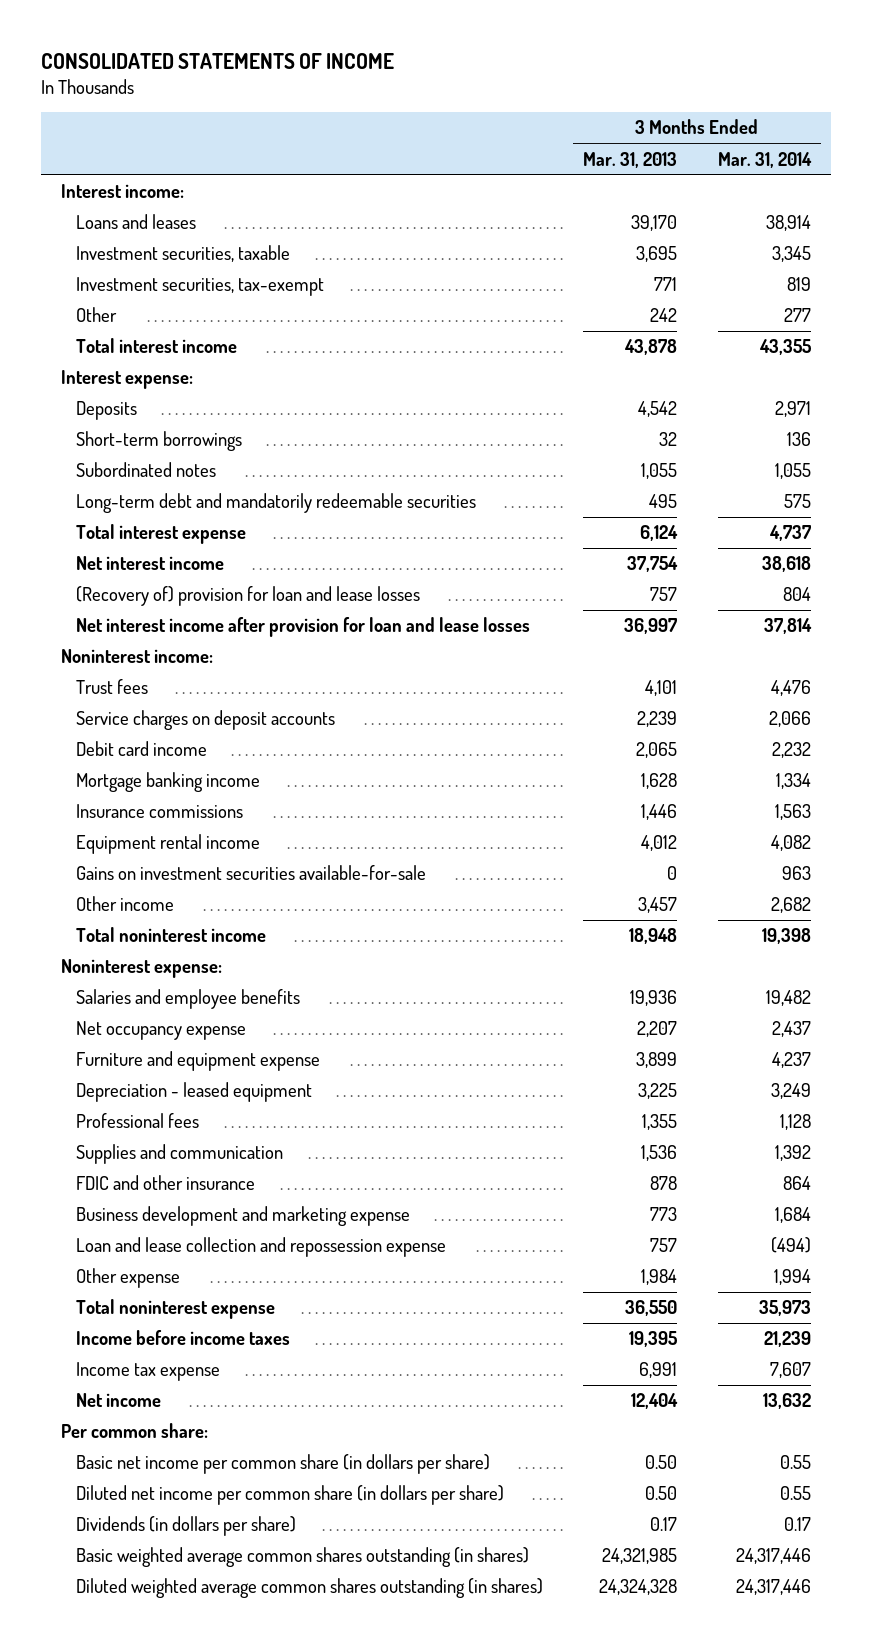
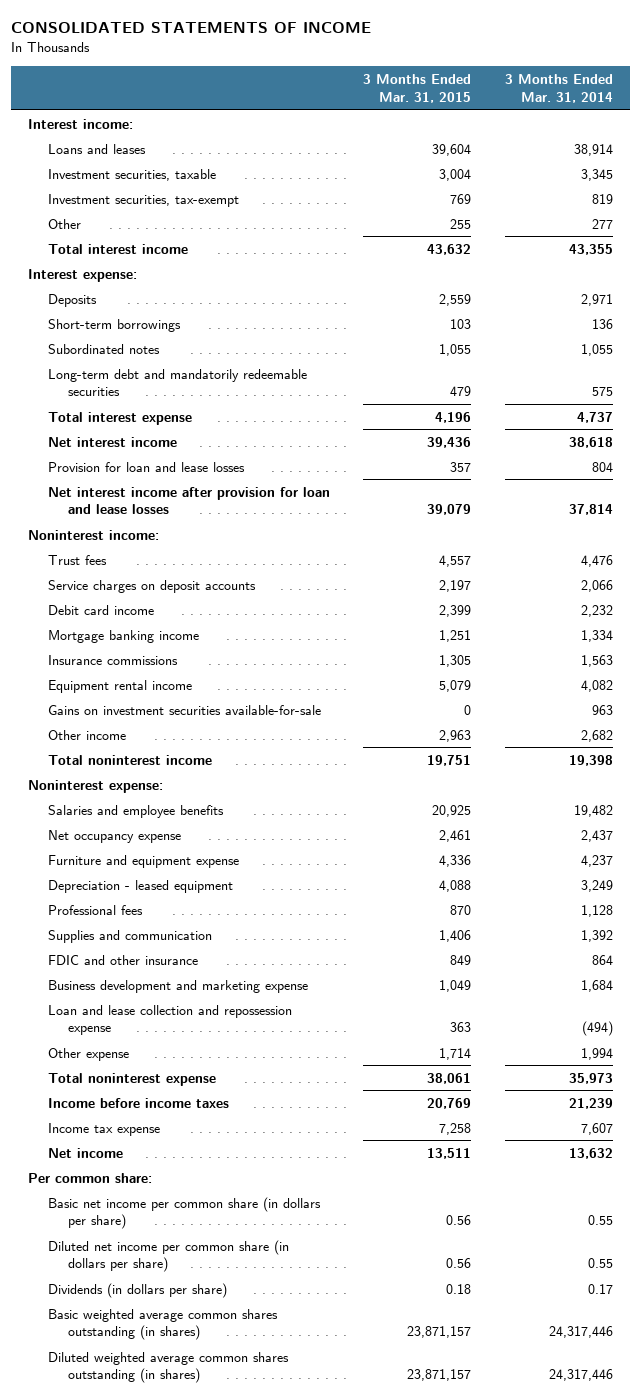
[583,151,678,168] Mar. 31, 2013 -> none
none -> [363,74,472,103] 3 Months Ended Mar. 31, 2015
[75,586,420,607] (Recovery of) provision for loan and lease losses -> [47,461,245,472] Provision for loan and lease losses

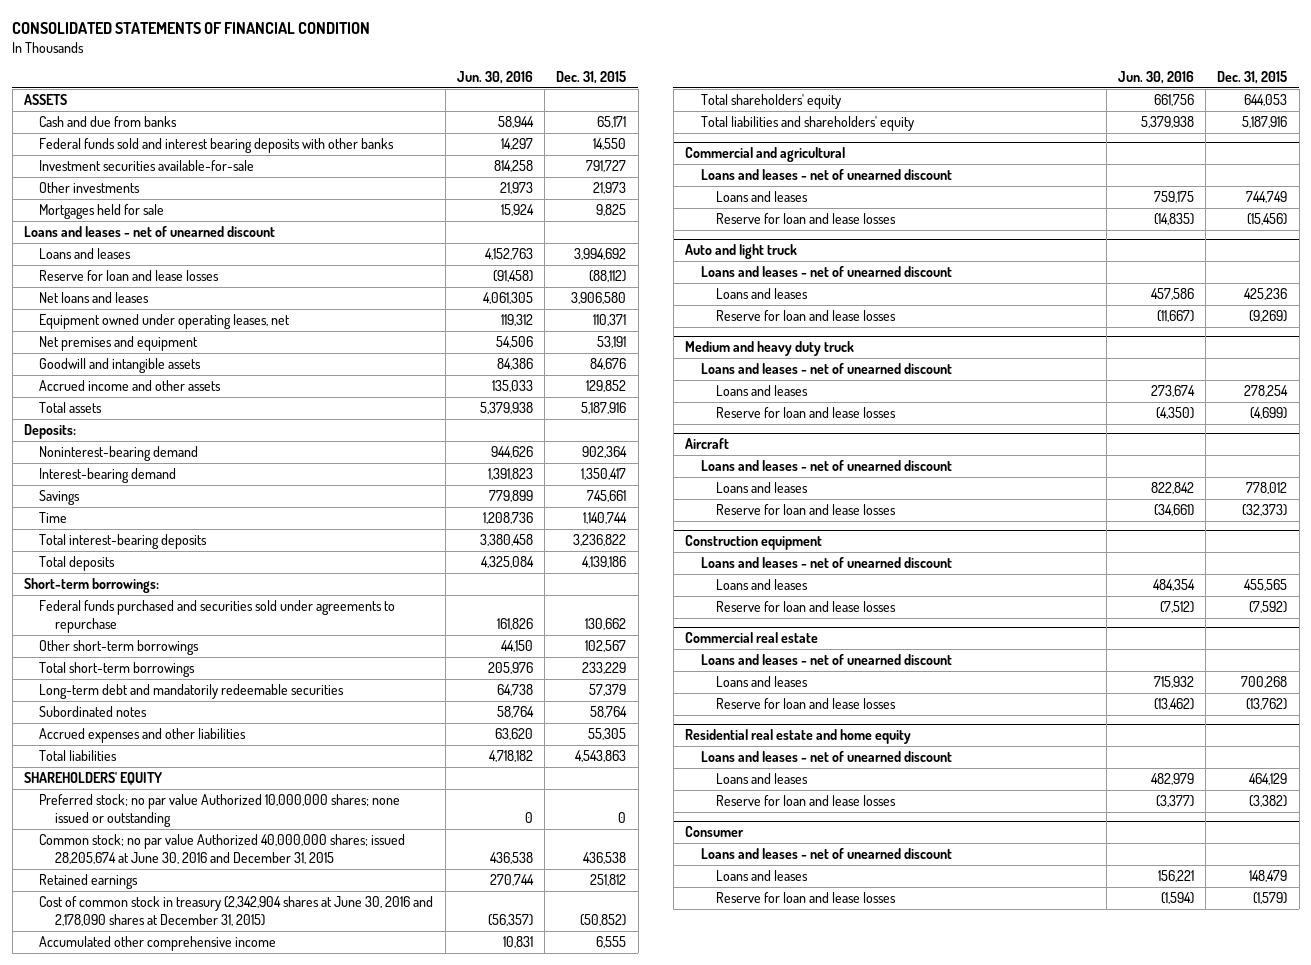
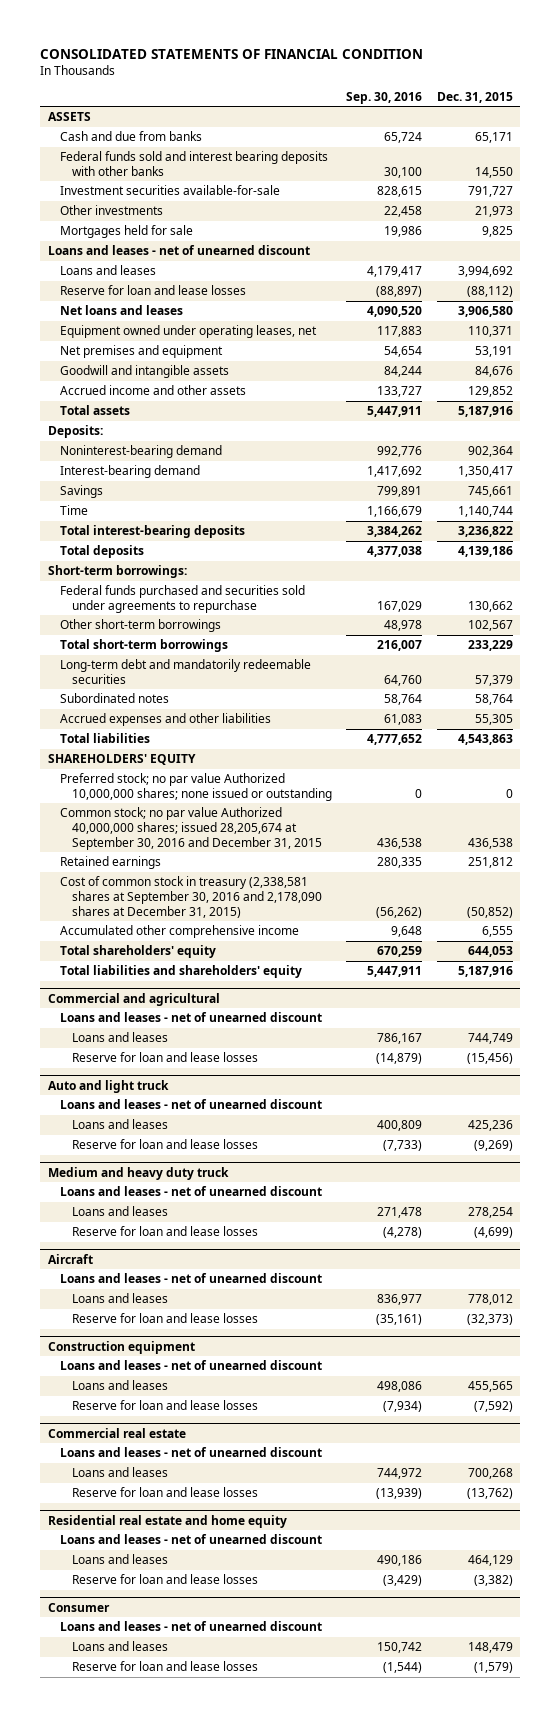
[456,71,533,85] Jun. 30, 2016 -> none
none -> [346,91,423,104] Sep. 30, 2016
[39,833,406,864] Common stock; no par value Authorized 40,000,000 shares; issued 28,205,674 at June 30, 2016 and December 31, 2015 -> [59,807,322,850] Common stock; no par value Authorized 40,000,000 shares; issued 28,205,674 at September 30, 2016 and December 31, 2015
[39,895,434,926] Cost of common stock in treasury (2,342,904 shares at June 30, 2016 and 2,178,090 shares at December 31, 2015) -> [59,876,322,918] Cost of common stock in treasury (2,338,581 shares at September 30, 2016 and 2,178,090 shares at December 31, 2015)

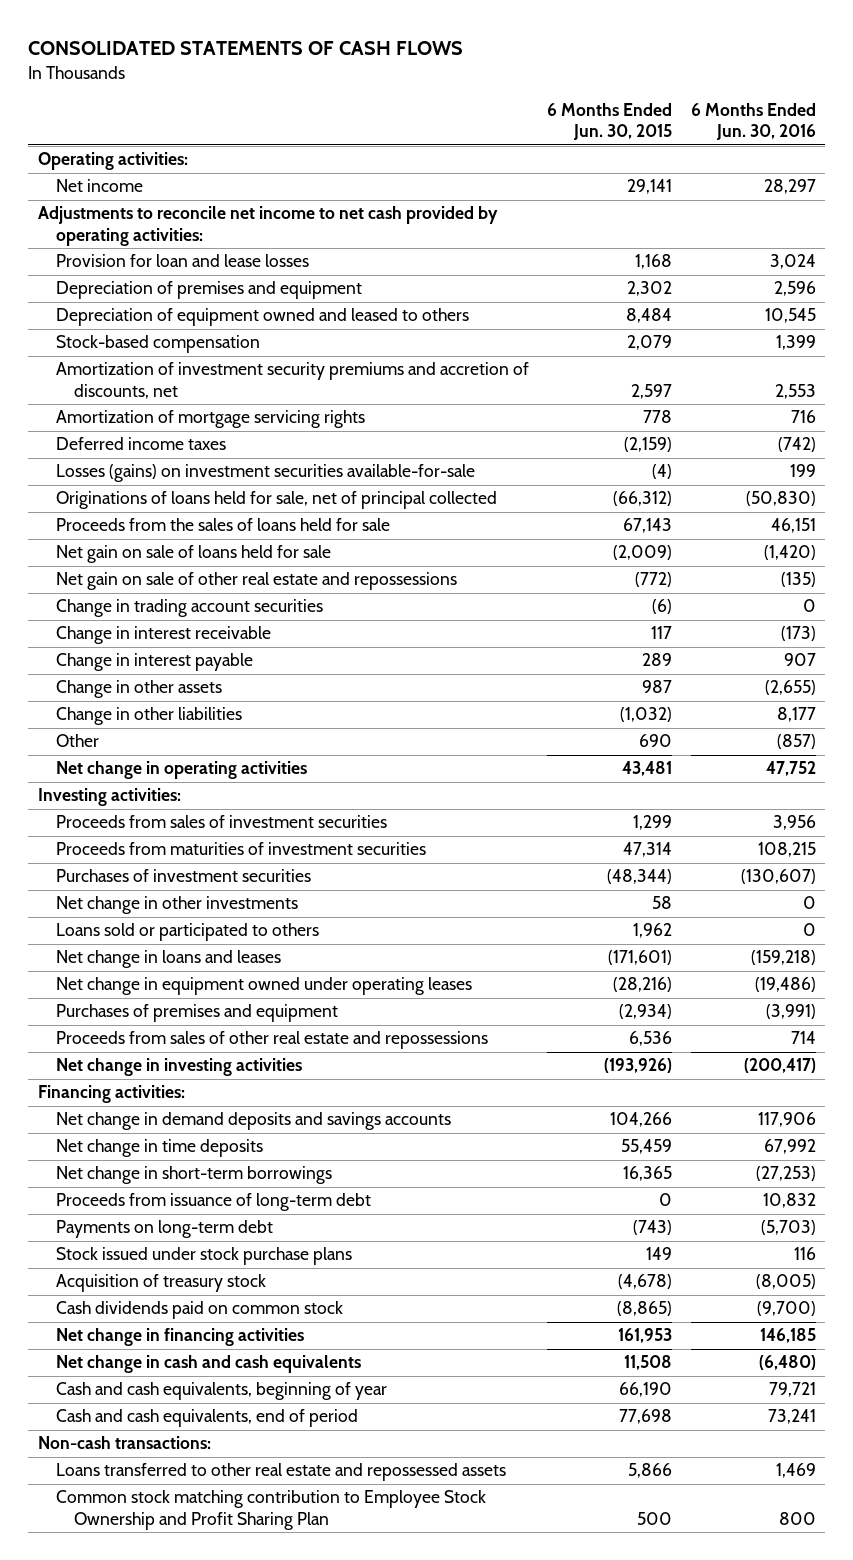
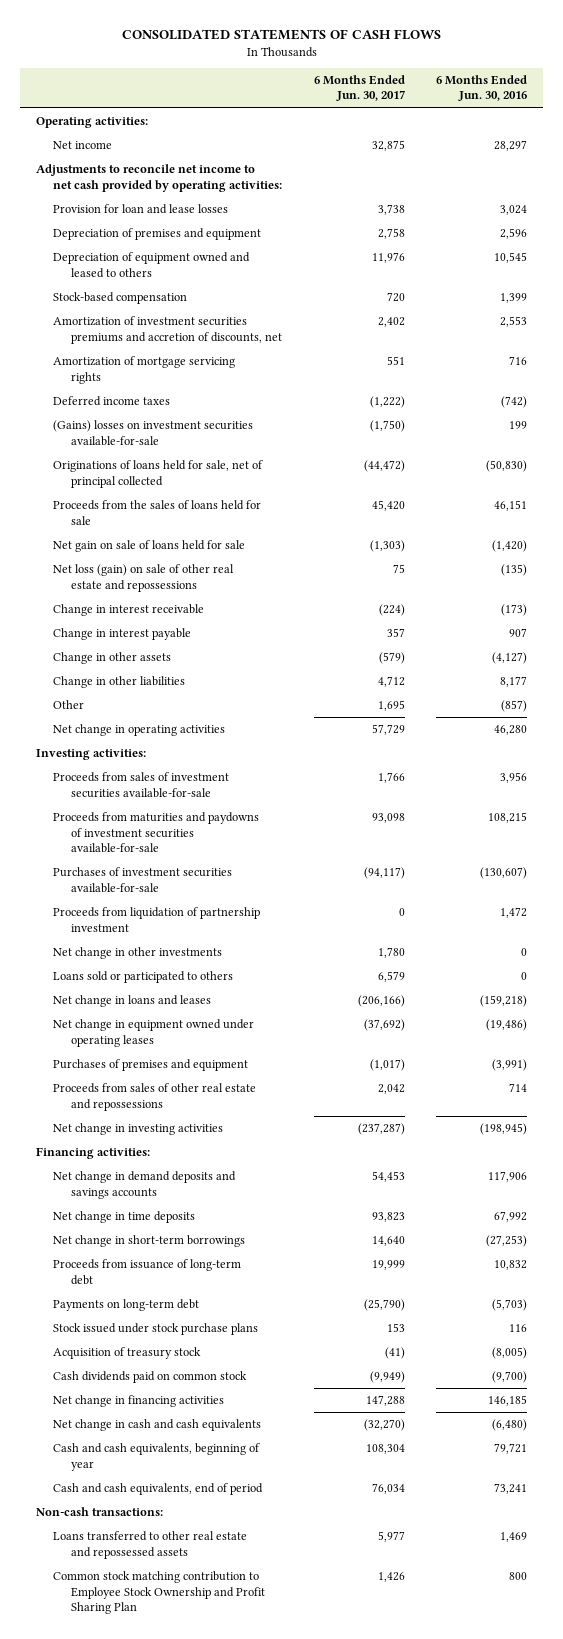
[547,102,673,141] 6 Months Ended Jun. 30, 2015 -> none
none -> [313,75,405,102] 6 Months Ended Jun. 30, 2017
[55,362,529,400] Amortization of investment security premiums and accretion of discounts, net -> [53,316,282,344] Amortization of investment securities premiums and accretion of discounts, net
[55,464,475,483] Losses (gains) on investment securities available-for-sale -> [53,420,254,446] (Gains) losses on investment securities available-for-sale
[55,599,323,618] Change in trading account securities -> none
[55,572,457,591] Net gain on sale of other real estate and repossessions -> [53,564,235,592] Net loss (gain) on sale of other real estate and repossessions
[764,680,816,696] (2,655) -> [492,652,528,665] (4,127)
[765,761,816,777] 47,752 -> [494,725,528,736] 46,280
[55,815,387,829] Proceeds from sales of investment securities -> [53,772,230,798] Proceeds from sales of investment securities available-for-sale
[55,842,426,856] Proceeds from maturities of investment securities -> [53,812,260,853] Proceeds from maturities and paydowns of investment securities available-for-sale
[55,869,311,883] Purchases of investment securities -> [53,867,233,893] Purchases of investment securities available-for-sale
none -> [53,907,261,932] Proceeds from liquidation of partnership investment
[743,1058,816,1074] (200,417) -> [480,1123,528,1136] (198,945)

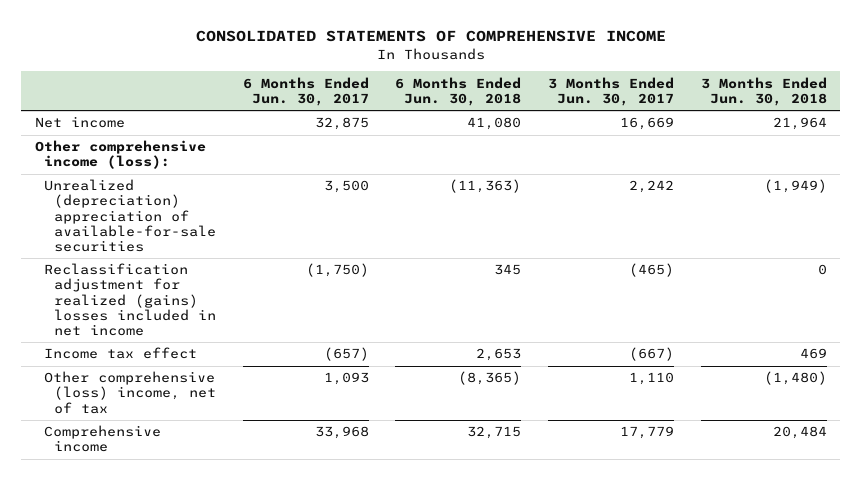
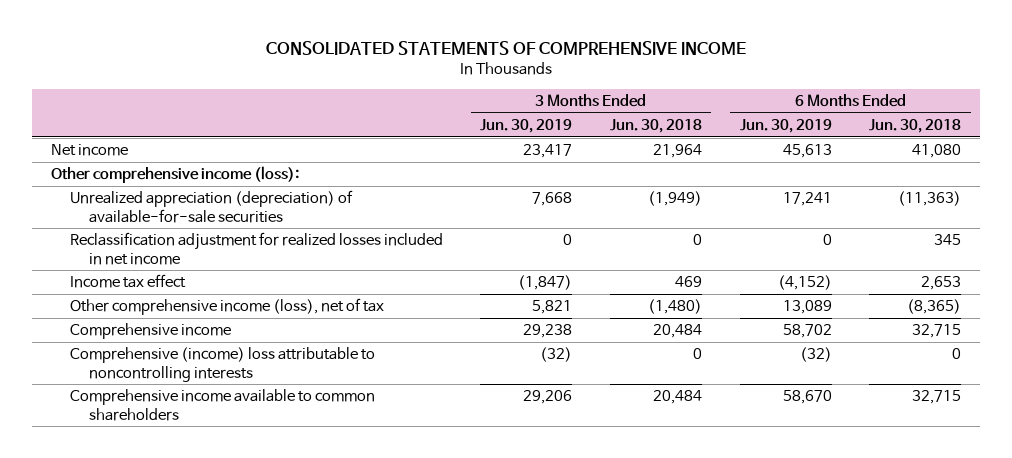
[242,76,369,106] 6 Months Ended Jun. 30, 2017 -> none
[547,76,674,106] 3 Months Ended Jun. 30, 2017 -> none
none -> [480,118,573,133] Jun. 30, 2019
none -> [739,118,832,133] Jun. 30, 2019
[44,179,217,252] Unrealized (depreciation) appreciation of available-for-sale securities -> [69,190,353,223] Unrealized appreciation (depreciation) of available-for-sale securities
[44,263,217,336] Reclassification adjustment for realized (gains) losses included in net income -> [69,232,443,265] Reclassification adjustment for realized losses included in net income
[44,371,217,414] Other comprehensive (loss) income, net of tax -> [69,298,384,316] Other comprehensive income (loss), net of tax
none -> [69,347,375,382] Comprehensive (income) loss attributable to noncontrolling interests
none -> [69,389,375,421] Comprehensive income available to common shareholders

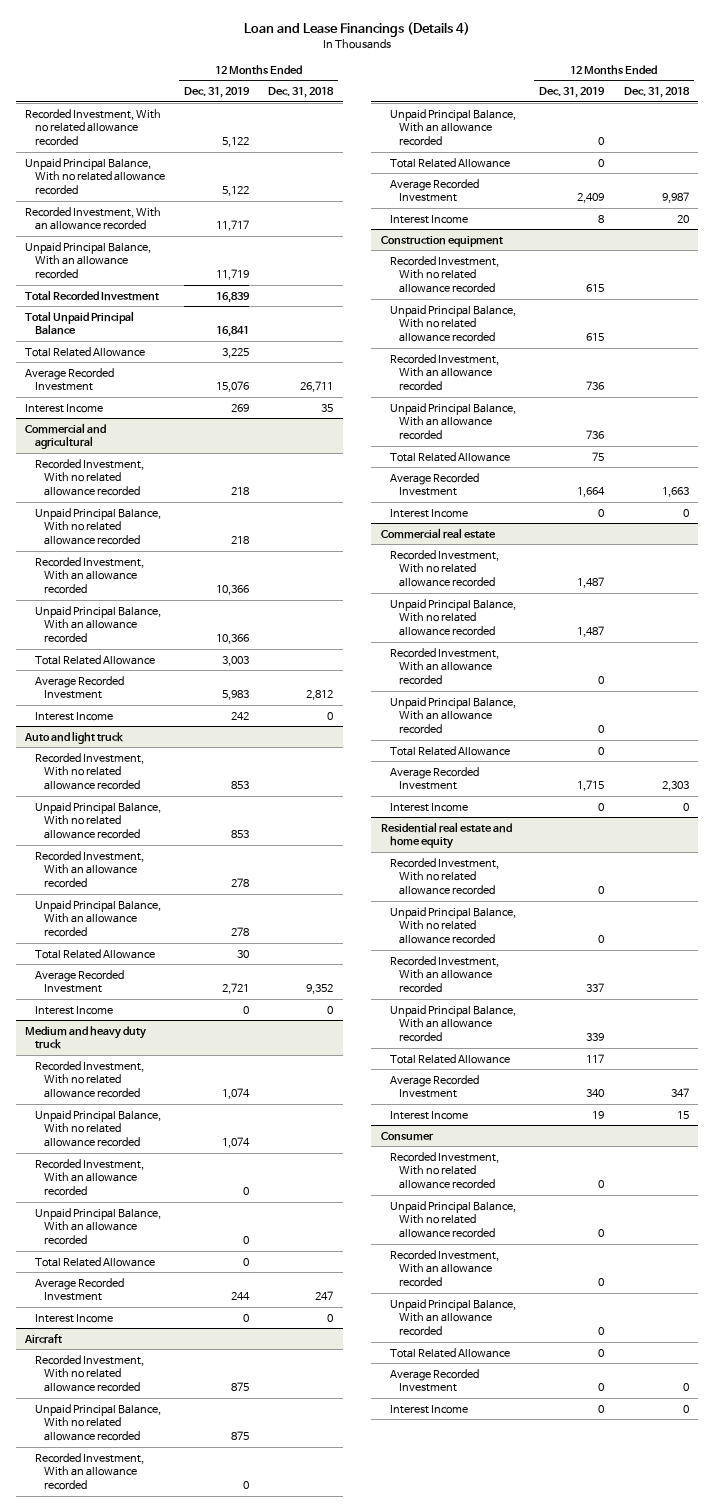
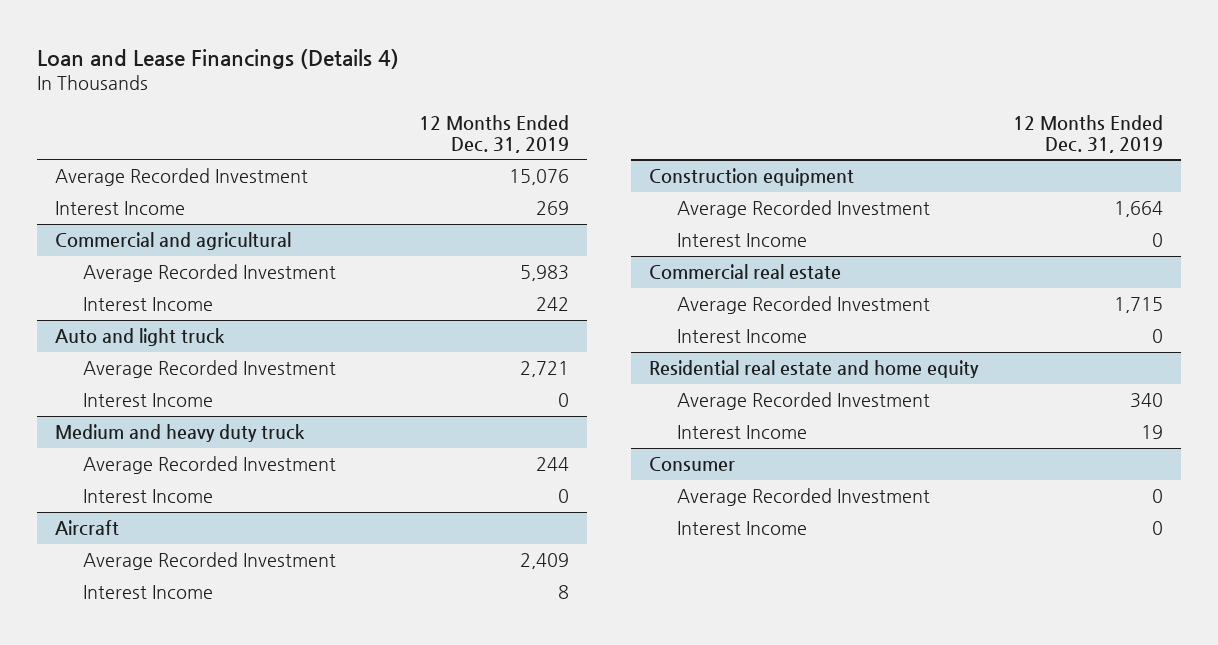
[268,87,335,99] Dec. 31, 2018 -> none
[25,108,162,147] Recorded Investment, With no related allowance recorded -> none
[25,157,165,196] Unpaid Principal Balance, With no related allowance recorded -> none
[25,206,162,231] Recorded Investment, With an allowance recorded -> none
[25,241,152,280] Unpaid Principal Balance, With an allowance recorded -> none
[25,289,160,301] Total Recorded Investment -> none
[25,310,135,336] Total Unpaid Principal Balance -> none
[25,346,146,357] Total Related Allowance -> none
[34,458,144,497] Recorded Investment, With no related allowance recorded -> none
[34,507,161,546] Unpaid Principal Balance, With no related allowance recorded -> none
[34,556,144,595] Recorded Investment, With an allowance recorded -> none
[34,605,161,644] Unpaid Principal Balance, With an allowance recorded -> none
[34,654,155,665] Total Related Allowance -> none
[34,752,144,791] Recorded Investment, With no related allowance recorded -> none
[34,801,161,840] Unpaid Principal Balance, With no related allowance recorded -> none
[34,850,144,889] Recorded Investment, With an allowance recorded -> none
[34,899,161,938] Unpaid Principal Balance, With an allowance recorded -> none
[34,948,155,959] Total Related Allowance -> none
[34,1060,144,1099] Recorded Investment, With no related allowance recorded -> none
[34,1109,161,1148] Unpaid Principal Balance, With no related allowance recorded -> none
[34,1158,144,1197] Recorded Investment, With an allowance recorded -> none
[34,1207,161,1246] Unpaid Principal Balance, With an allowance recorded -> none
[34,1256,155,1267] Total Related Allowance -> none
[34,1354,144,1393] Recorded Investment, With no related allowance recorded -> none
[34,1403,161,1442] Unpaid Principal Balance, With no related allowance recorded -> none
[34,1452,144,1491] Recorded Investment, With an allowance recorded -> none
[389,108,516,147] Unpaid Principal Balance, With an allowance recorded -> none
[389,157,510,168] Total Related Allowance -> none
[389,255,499,294] Recorded Investment, With no related allowance recorded -> none
[389,304,516,343] Unpaid Principal Balance, With no related allowance recorded -> none
[389,353,499,392] Recorded Investment, With an allowance recorded -> none
[389,402,516,441] Unpaid Principal Balance, With an allowance recorded -> none
[389,451,510,462] Total Related Allowance -> none
[389,549,499,588] Recorded Investment, With no related allowance recorded -> none
[389,598,516,637] Unpaid Principal Balance, With no related allowance recorded -> none
[389,647,499,686] Recorded Investment, With an allowance recorded -> none
[389,696,516,735] Unpaid Principal Balance, With an allowance recorded -> none
[389,745,510,756] Total Related Allowance -> none
[389,857,499,896] Recorded Investment, With no related allowance recorded -> none
[389,906,516,945] Unpaid Principal Balance, With no related allowance recorded -> none
[389,955,499,994] Recorded Investment, With an allowance recorded -> none
[389,1004,516,1043] Unpaid Principal Balance, With an allowance recorded -> none
[389,1053,510,1064] Total Related Allowance -> none
[389,1151,499,1190] Recorded Investment, With no related allowance recorded -> none
[389,1200,516,1239] Unpaid Principal Balance, With no related allowance recorded -> none
[389,1249,499,1288] Recorded Investment, With an allowance recorded -> none
[389,1298,516,1337] Unpaid Principal Balance, With an allowance recorded -> none
[389,1347,510,1358] Total Related Allowance -> none

